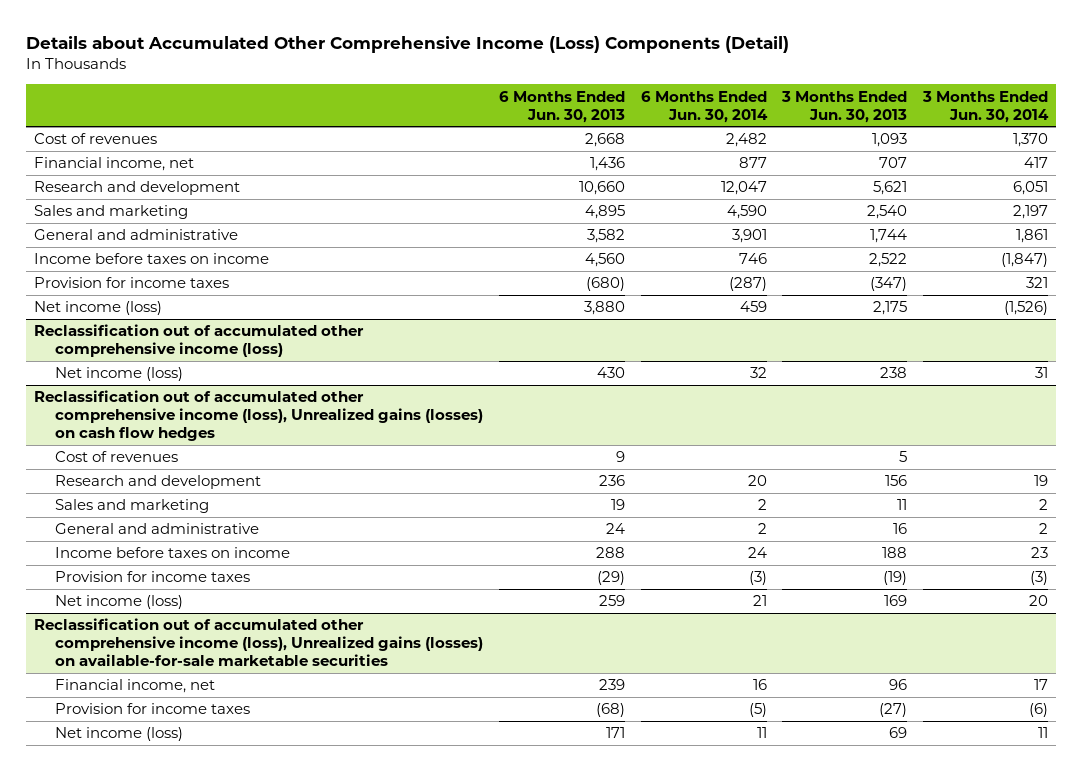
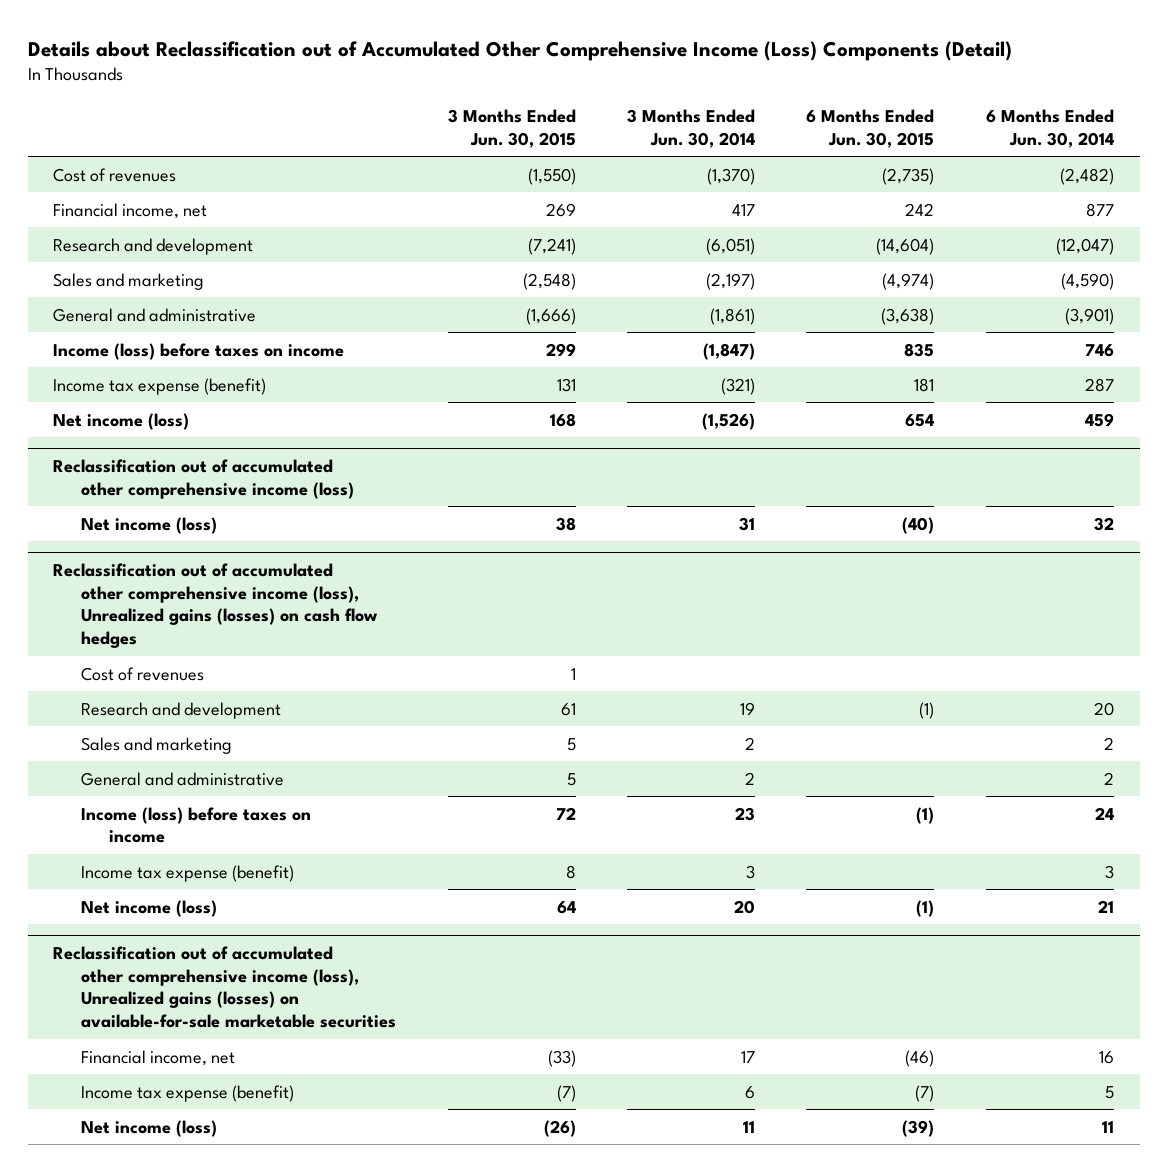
[26,36,790,54] Details about Accumulated Other Comprehensive Income (Loss) Components (Detail) -> [27,40,1012,61] Details about Reclassification out of Accumulated Other Comprehensive Income (Loss) Components (Detail)
[498,90,625,123] 6 Months Ended Jun. 30, 2013 -> none
[781,90,908,123] 3 Months Ended Jun. 30, 2013 -> none
none -> [447,108,576,148] 3 Months Ended Jun. 30, 2015
none -> [806,108,935,148] 6 Months Ended Jun. 30, 2015
[725,133,767,148] 2,482 -> [1059,167,1114,185] (2,482)
[1013,133,1049,148] 1,370 -> [706,167,755,185] (1,370)
[720,181,767,196] 12,047 -> [1055,237,1114,255] (12,047)
[1013,181,1049,196] 6,051 -> [705,237,755,255] (6,051)
[726,205,767,220] 4,590 -> [1060,272,1114,290] (4,590)
[1013,205,1049,220] 2,197 -> [705,272,755,290] (2,197)
[731,229,767,244] 3,901 -> [1064,307,1114,325] (3,901)
[1016,229,1049,244] 1,861 -> [709,307,755,325] (1,861)
[34,253,270,265] Income before taxes on income -> [53,342,345,360] Income (loss) before taxes on income
[34,277,230,289] Provision for income taxes -> [53,377,267,395] Income tax expense (benefit)
[728,277,767,292] (287) -> [1084,377,1114,392] 287
[1026,277,1049,289] 321 -> [720,377,755,395] (321)
[55,547,291,559] Income before taxes on income -> [81,806,312,844] Income (loss) before taxes on income
[55,571,251,583] Provision for income taxes -> [81,864,295,882] Income tax expense (benefit)
[748,571,767,586] (3) -> [1104,864,1114,879] 3
[1030,571,1049,586] (3) -> [745,864,755,879] 3
[55,703,251,715] Provision for income taxes -> [81,1084,295,1102] Income tax expense (benefit)
[748,703,767,718] (5) -> [1104,1085,1114,1099] 5
[1029,703,1049,718] (6) -> [744,1085,755,1099] 6

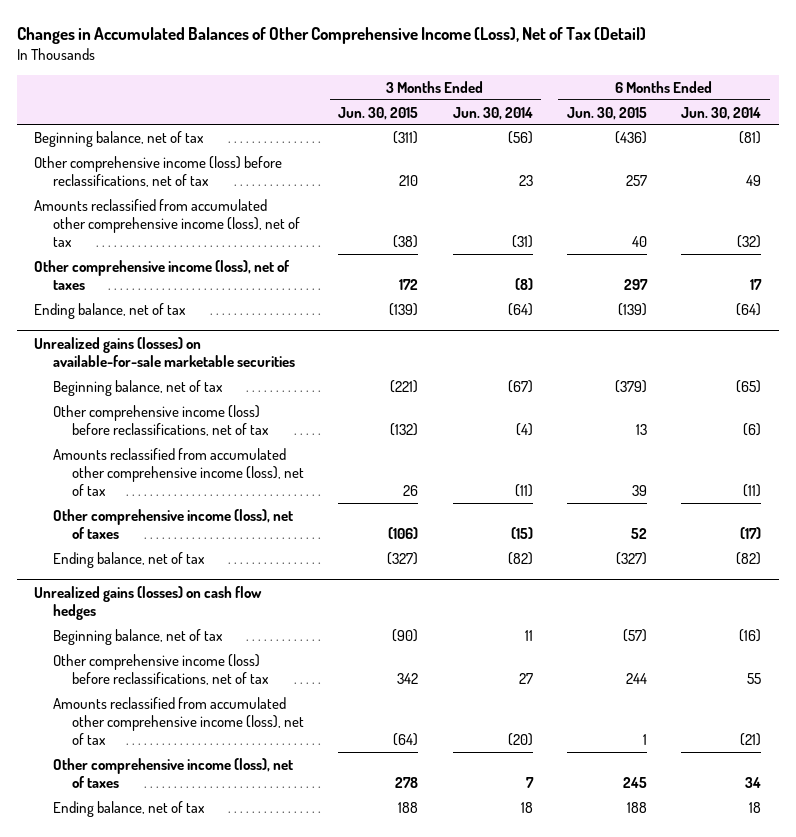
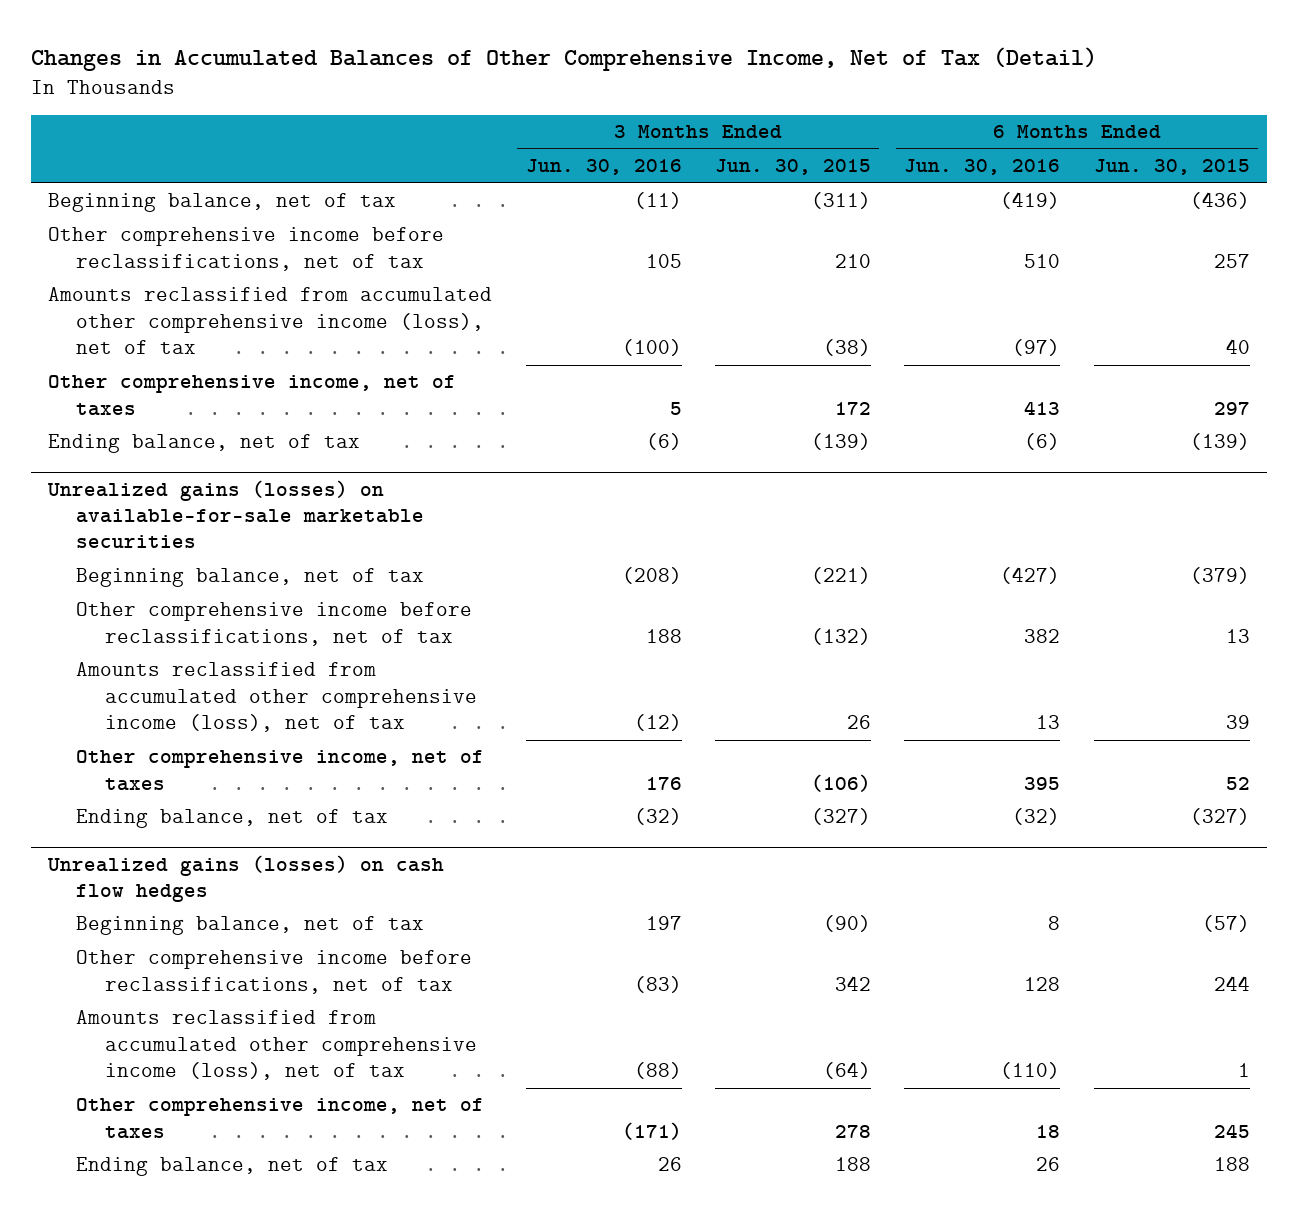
[16,27,646,45] Changes in Accumulated Balances of Other Comprehensive Income (Loss), Net of Tax (Detail) -> [31,46,1098,71] Changes in Accumulated Balances of Other Comprehensive Income, Net of Tax (Detail)
[452,106,533,120] Jun. 30, 2014 -> none
[681,106,762,120] Jun. 30, 2014 -> none
none -> [525,159,682,176] Jun. 30, 2016
none -> [904,159,1061,176] Jun. 30, 2016
[34,155,283,187] Other comprehensive income (loss) before reclassifications, net of tax -> [48,227,445,271] Other comprehensive income before reclassifications, net of tax
[34,259,291,290] Other comprehensive income (loss), net of taxes -> [48,375,457,416] Other comprehensive income, net of taxes
[53,404,269,436] Other comprehensive income (loss) before reclassifications, net of tax -> [76,602,473,646] Other comprehensive income before reclassifications, net of tax
[53,508,294,539] Other comprehensive income (loss), net of taxes -> [76,750,485,791] Other comprehensive income, net of taxes
[53,653,269,685] Other comprehensive income (loss) before reclassifications, net of tax -> [76,950,473,994] Other comprehensive income before reclassifications, net of tax
[53,757,294,788] Other comprehensive income (loss), net of taxes -> [76,1098,485,1139] Other comprehensive income, net of taxes

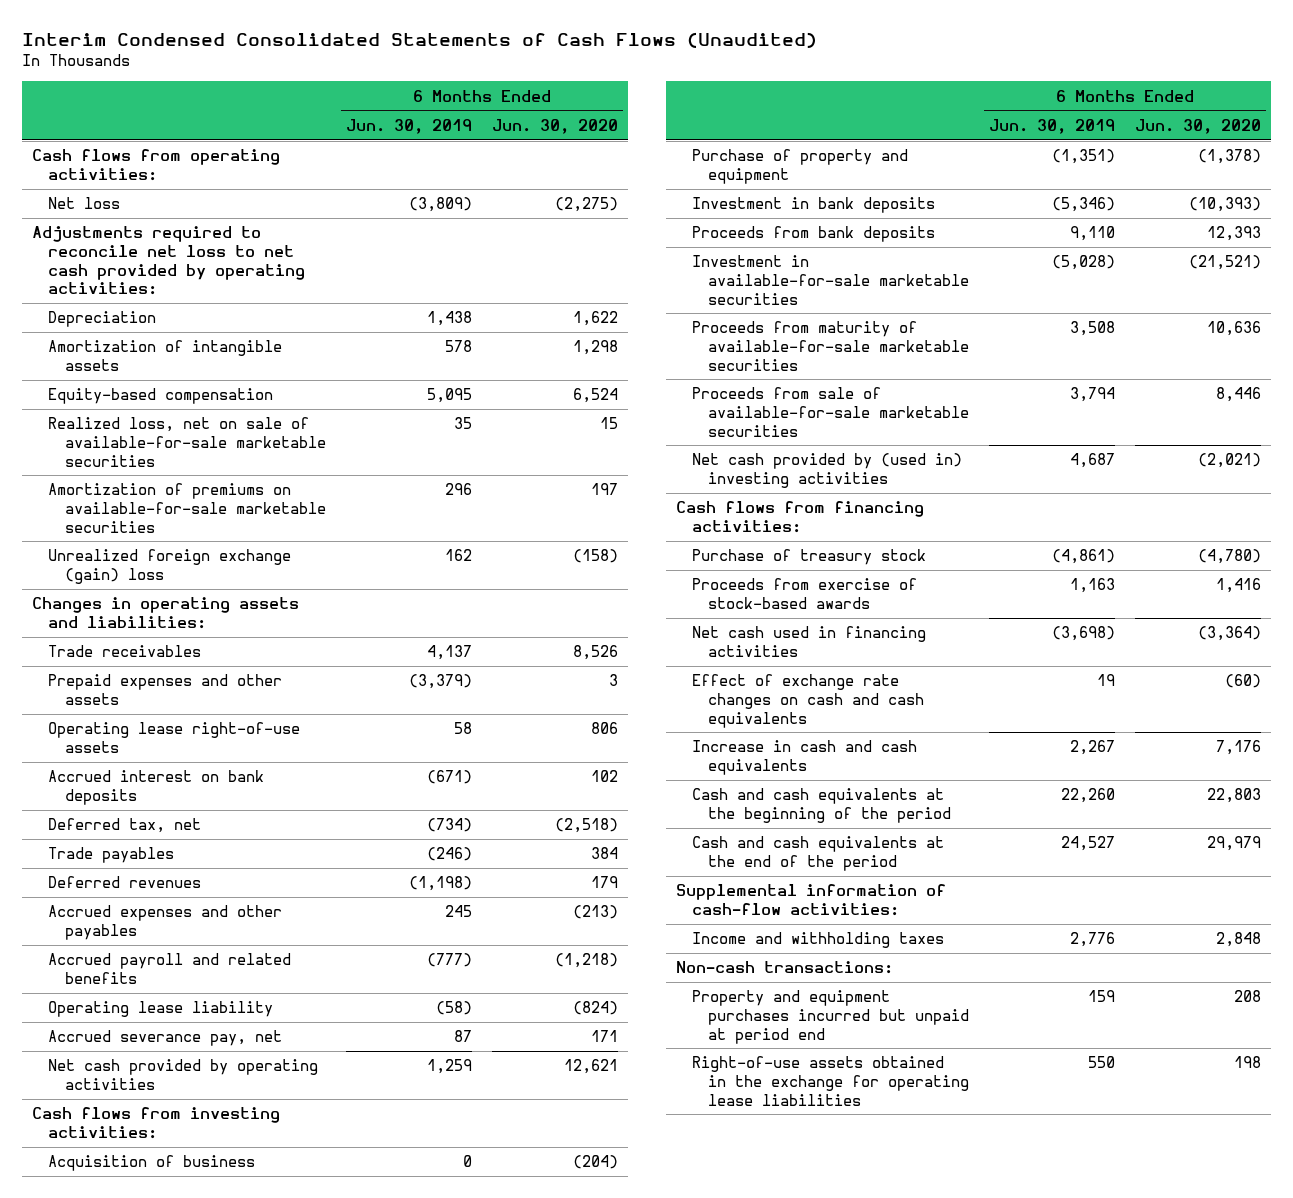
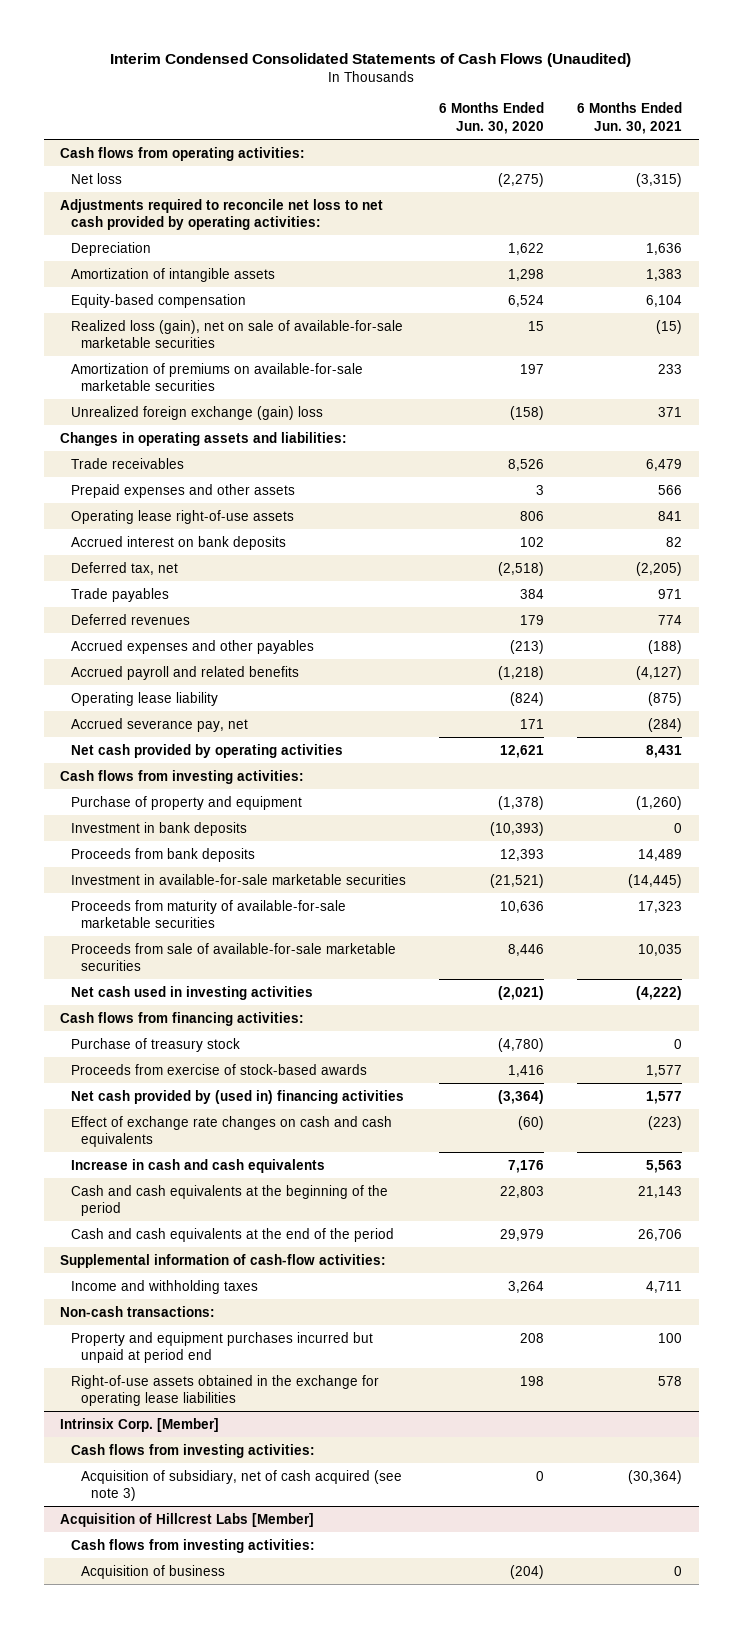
[345,118,472,134] Jun. 30, 2019 -> none
none -> [577,102,683,134] 6 Months Ended Jun. 30, 2021
[48,417,326,467] Realized loss, net on sale of available-for-sale marketable securities -> [70,319,403,348] Realized loss (gain), net on sale of available-for-sale marketable securities
[48,1155,256,1172] Acquisition of business -> none
[691,453,962,488] Net cash provided by (used in) investing activities -> [70,985,313,1000] Net cash used in investing activities
[691,626,926,657] Net cash used in financing activities -> [70,1089,404,1104] Net cash provided by (used in) financing activities
[1216,932,1262,948] 2,848 -> [508,1280,545,1293] 3,264
none -> [60,1417,220,1432] Intrinsix Corp. [Member]
none -> [70,1443,315,1458] Cash flows from investing activities:
none -> [80,1469,402,1501] Acquisition of subsidiary, net of cash acquired (see note 3)
none -> [60,1512,315,1527] Acquisition of Hillcrest Labs [Member]
none -> [70,1538,315,1553] Cash flows from investing activities:
none -> [80,1564,225,1579] Acquisition of business

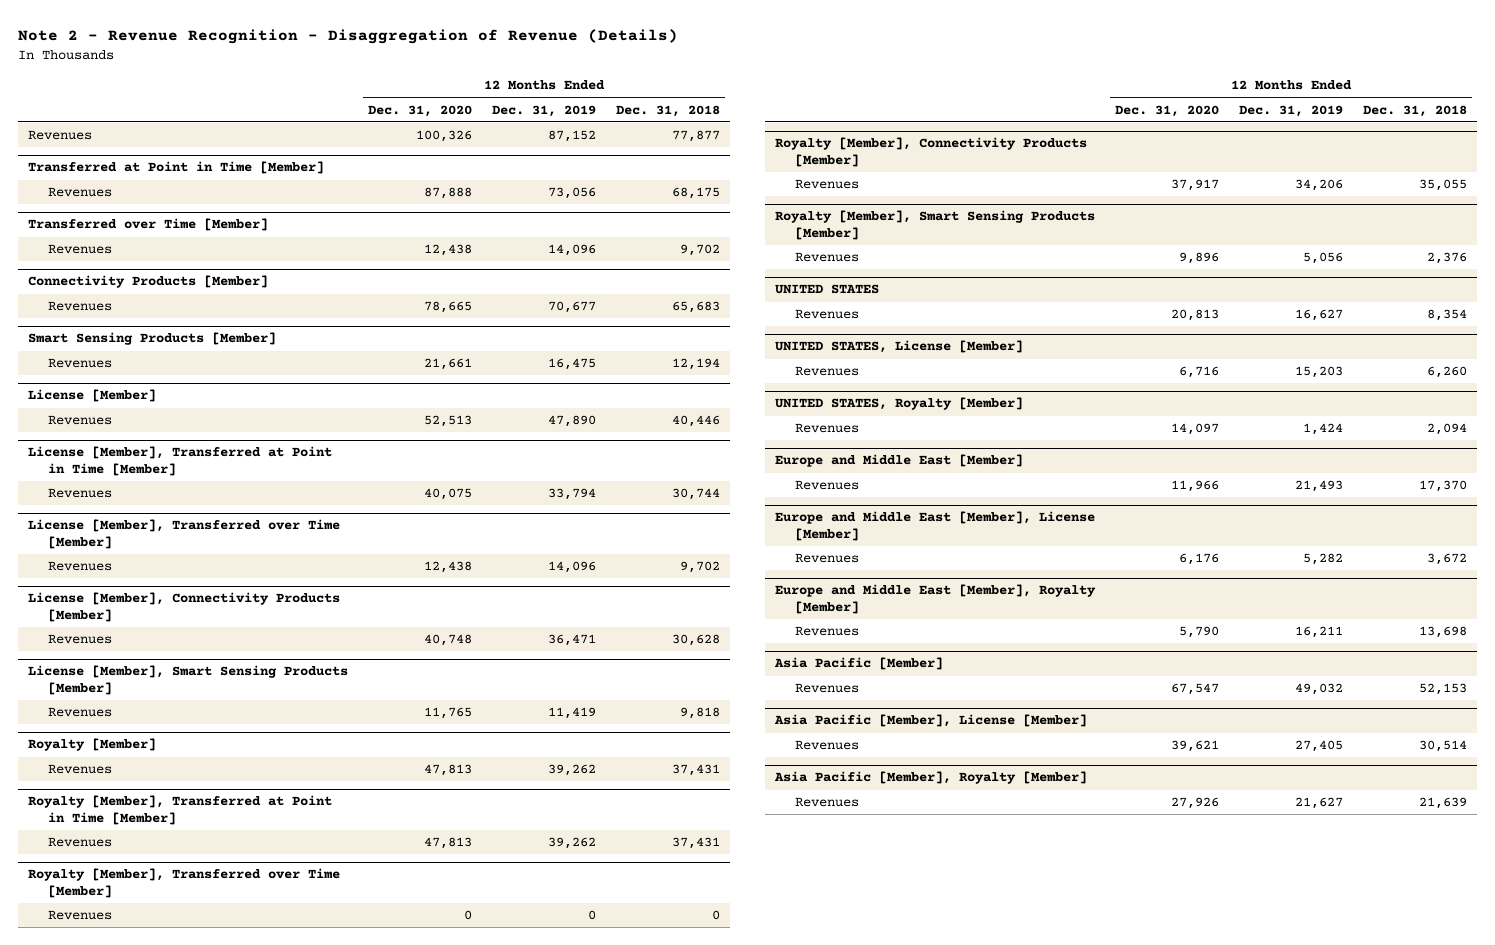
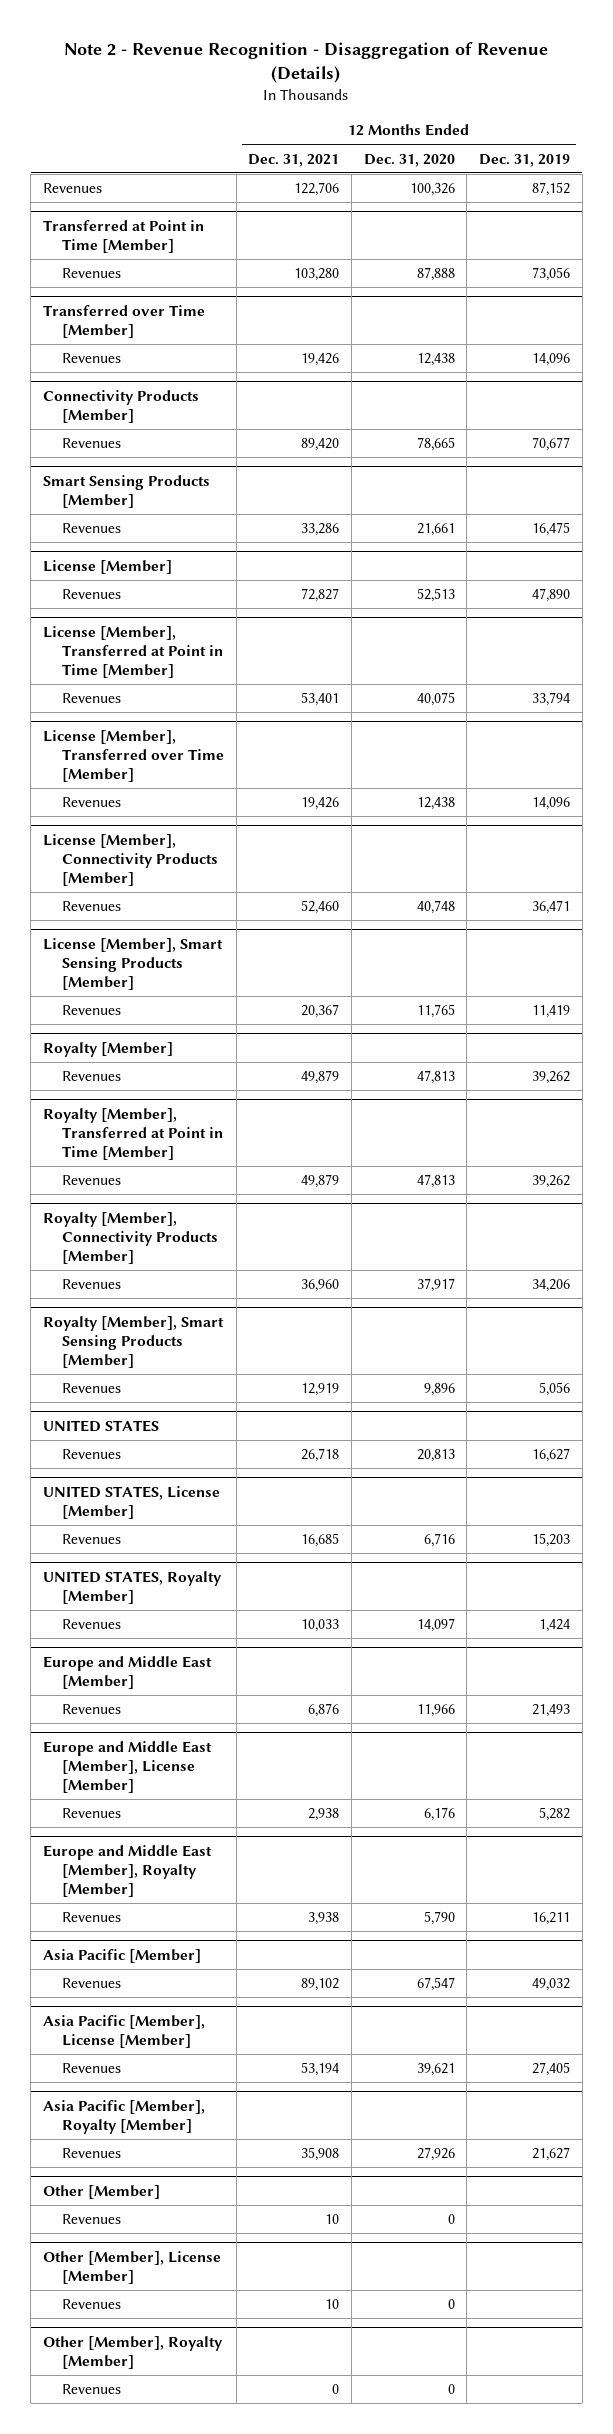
[615,104,720,117] Dec. 31, 2018 -> none
none -> [248,153,340,167] Dec. 31, 2021
[28,868,341,898] Royalty [Member], Transferred over Time [Member] -> none
[47,910,112,921] Revenues -> none
none -> [42,2184,160,2199] Other [Member]
none -> [61,2214,121,2225] Revenues
none -> [42,2250,221,2285] Other [Member], License [Member]
none -> [61,2299,121,2310] Revenues
none -> [42,2335,223,2370] Other [Member], Royalty [Member]
none -> [61,2384,121,2395] Revenues

